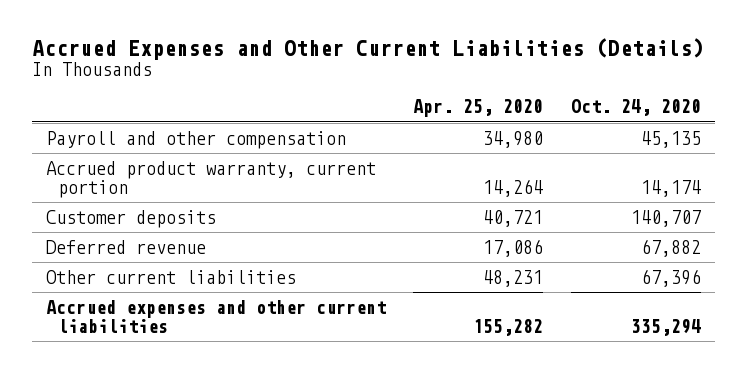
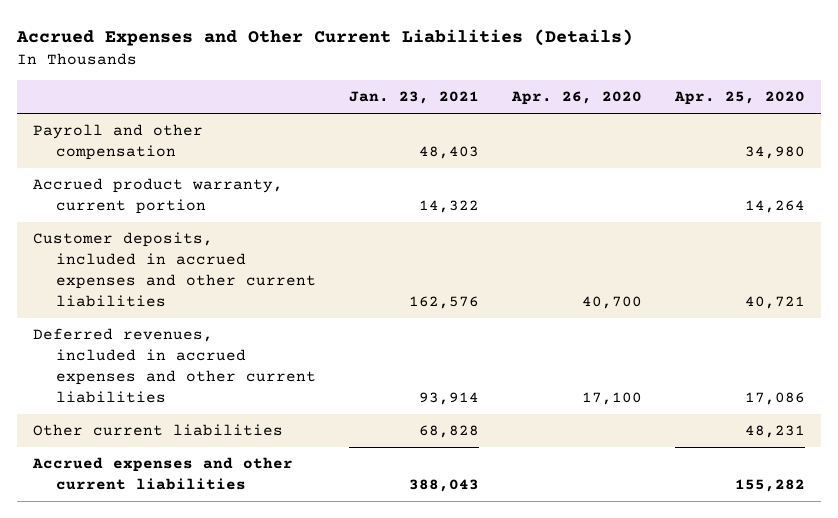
[571,99,702,117] Oct. 24, 2020 -> none
none -> [348,91,479,105] Jan. 23, 2021
none -> [510,91,642,106] Apr. 26, 2020
[45,210,216,229] Customer deposits -> [33,232,316,307] Customer deposits, included in accrued expenses and other current liabilities
[45,240,206,255] Deferred revenue -> [33,328,316,403] Deferred revenues, included in accrued expenses and other current liabilities

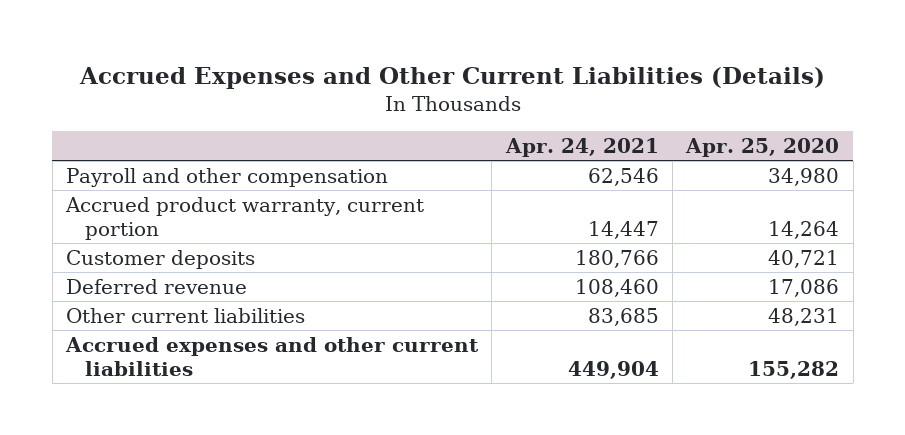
[348,91,479,105] Jan. 23, 2021 -> none
[510,91,642,106] Apr. 26, 2020 -> none
none -> [504,137,659,157] Apr. 24, 2021
[33,232,316,307] Customer deposits, included in accrued expenses and other current liabilities -> [66,249,256,269] Customer deposits
[33,328,316,403] Deferred revenues, included in accrued expenses and other current liabilities -> [66,278,248,294] Deferred revenue

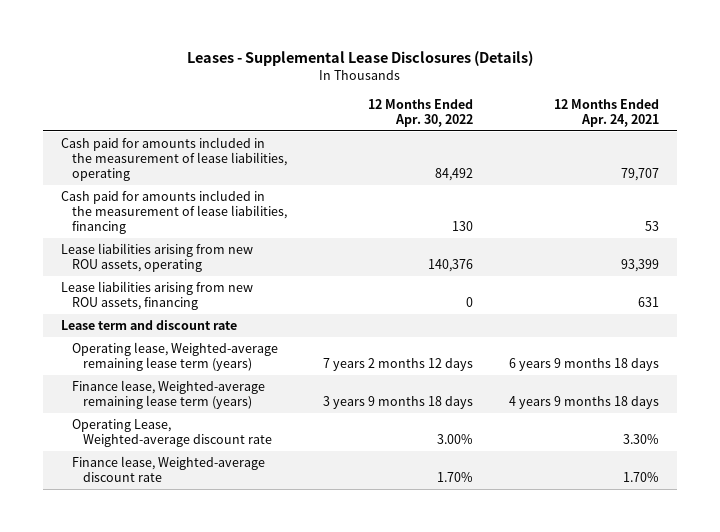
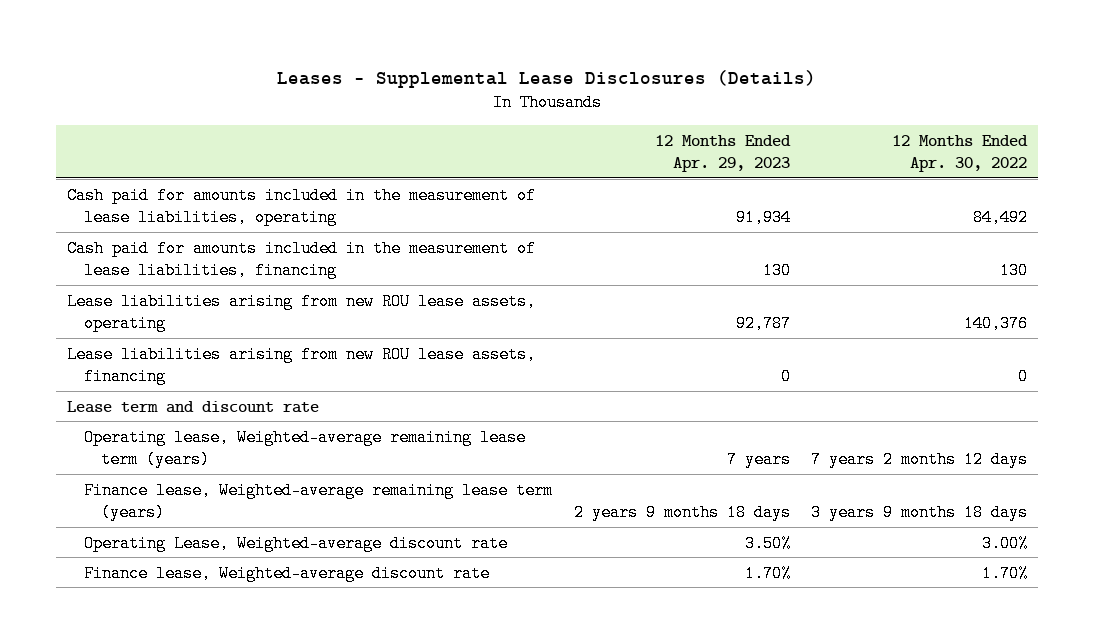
[553,98,659,127] 12 Months Ended Apr. 24, 2021 -> none
none -> [654,134,791,172] 12 Months Ended Apr. 29, 2023
[61,243,254,273] Lease liabilities arising from new ROU assets, operating -> [67,292,537,332] Lease liabilities arising from new ROU lease assets, operating
[61,281,254,311] Lease liabilities arising from new ROU assets, financing -> [67,345,537,385] Lease liabilities arising from new ROU lease assets, financing

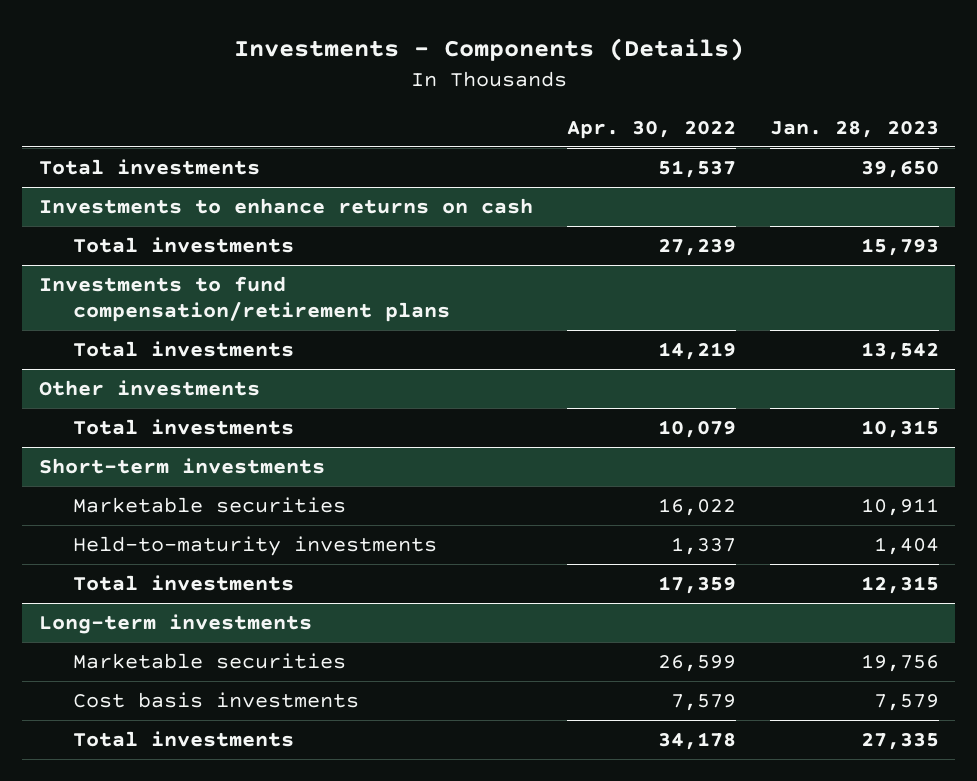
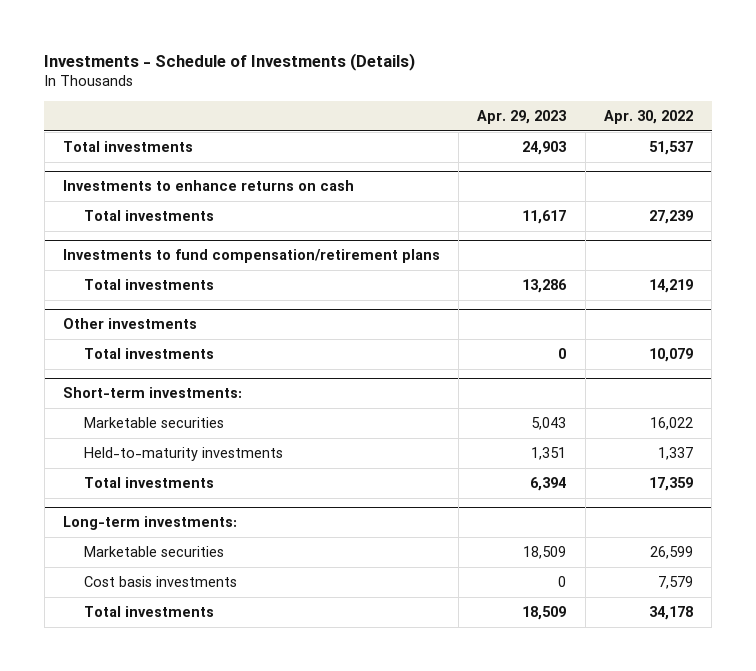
[233,38,744,62] Investments - Components (Details) -> [44,52,416,71] Investments - Schedule of Investments (Details)
[769,121,939,139] Jan. 28, 2023 -> none
none -> [477,109,567,124] Apr. 29, 2023
[38,457,325,474] Short-term investments -> [62,387,242,399] Short-term investments:
[38,613,312,634] Long-term investments -> [62,516,237,531] Long-term investments:

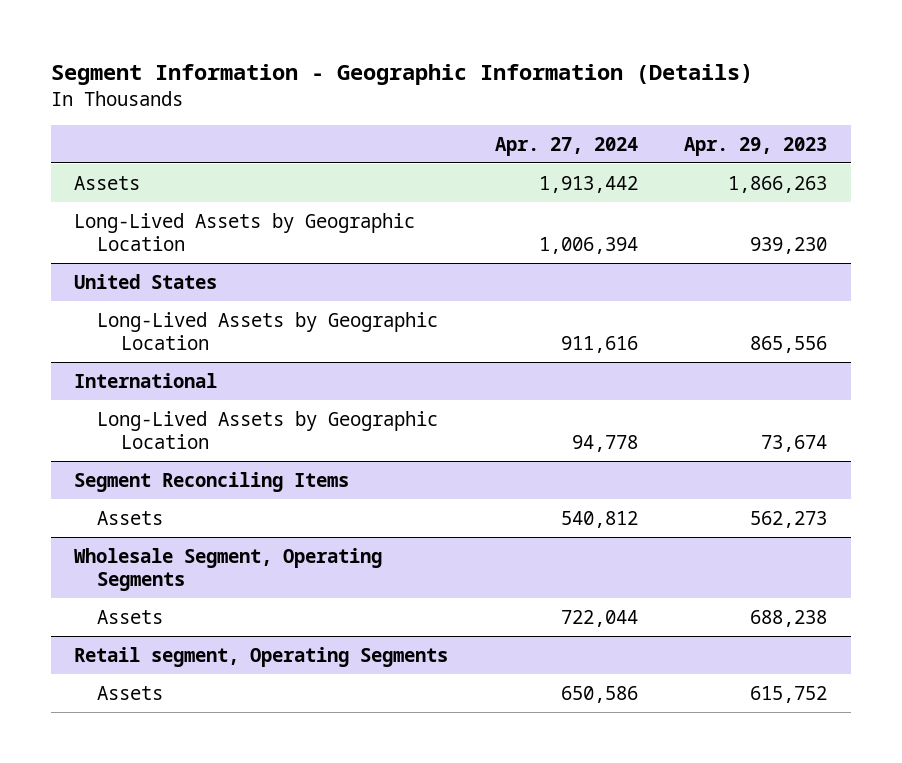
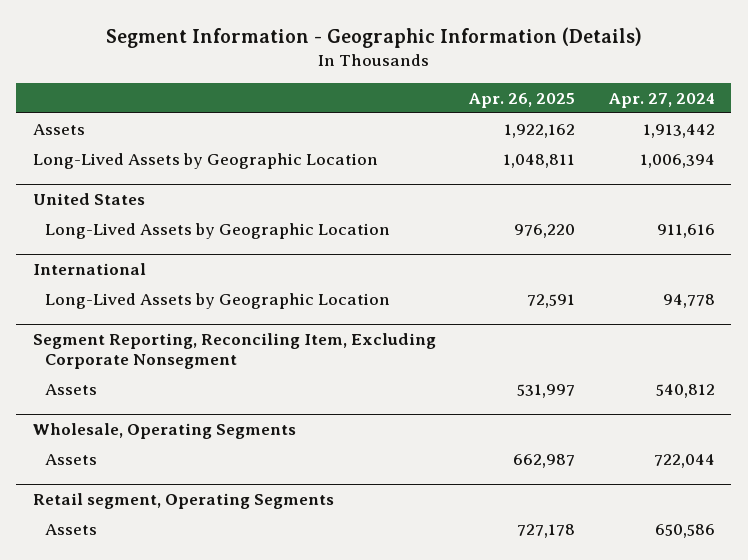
[684,136,828,156] Apr. 29, 2023 -> none
none -> [468,92,576,108] Apr. 26, 2025
[74,471,350,492] Segment Reconciling Items -> [32,333,436,370] Segment Reporting, Reconciling Item, Excluding Corporate Nonsegment
[74,547,383,591] Wholesale Segment, Operating Segments -> [32,423,296,440] Wholesale, Operating Segments

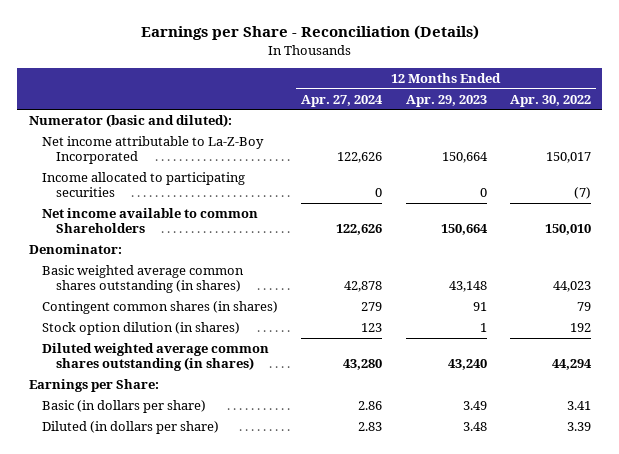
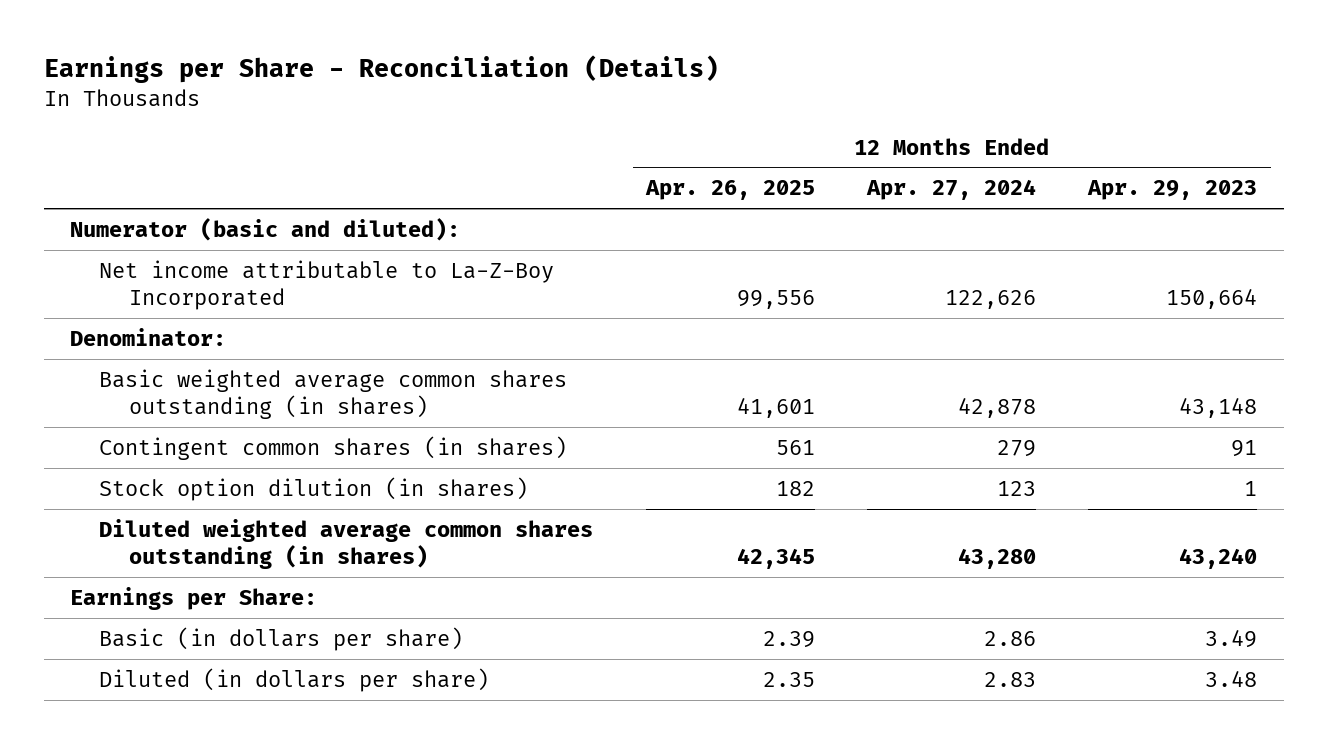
[509,94,591,107] Apr. 30, 2022 -> none
none -> [644,180,815,201] Apr. 26, 2025
[42,172,246,198] Income allocated to participating securities -> none
[42,208,259,234] Net income available to common Shareholders -> none

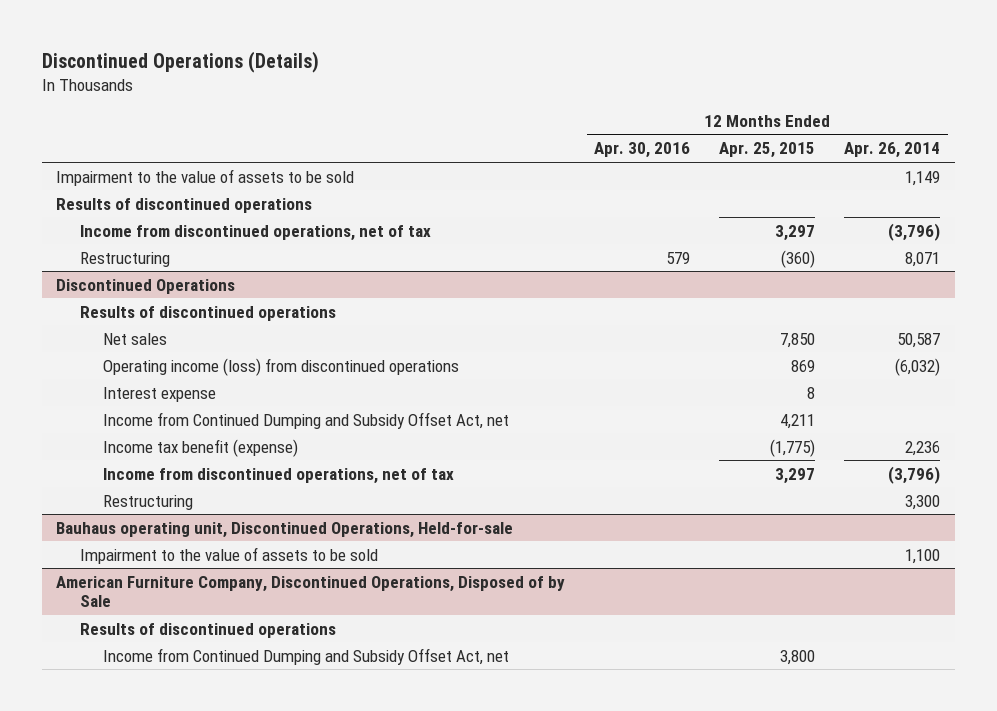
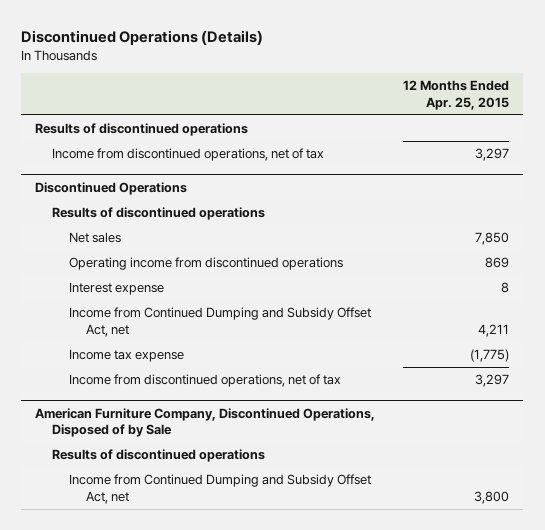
[594,142,691,159] Apr. 30, 2016 -> none
[844,142,941,159] Apr. 26, 2014 -> none
[56,168,355,186] Impairment to the value of assets to be sold -> none
[79,251,170,267] Restructuring -> none
[102,357,459,376] Operating income (loss) from discontinued operations -> [69,257,344,271] Operating income from discontinued operations
[102,438,298,457] Income tax benefit (expense) -> [69,349,185,363] Income tax expense
[102,494,193,510] Restructuring -> none
[56,521,514,538] Bauhaus operating unit, Discontinued Operations, Held-for-sale -> none
[79,546,378,564] Impairment to the value of assets to be sold -> none

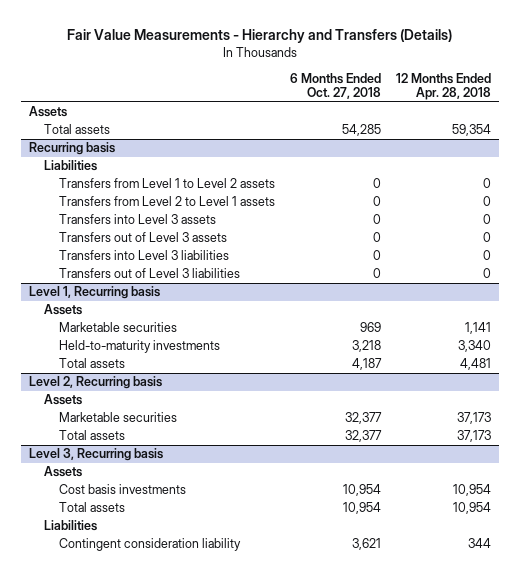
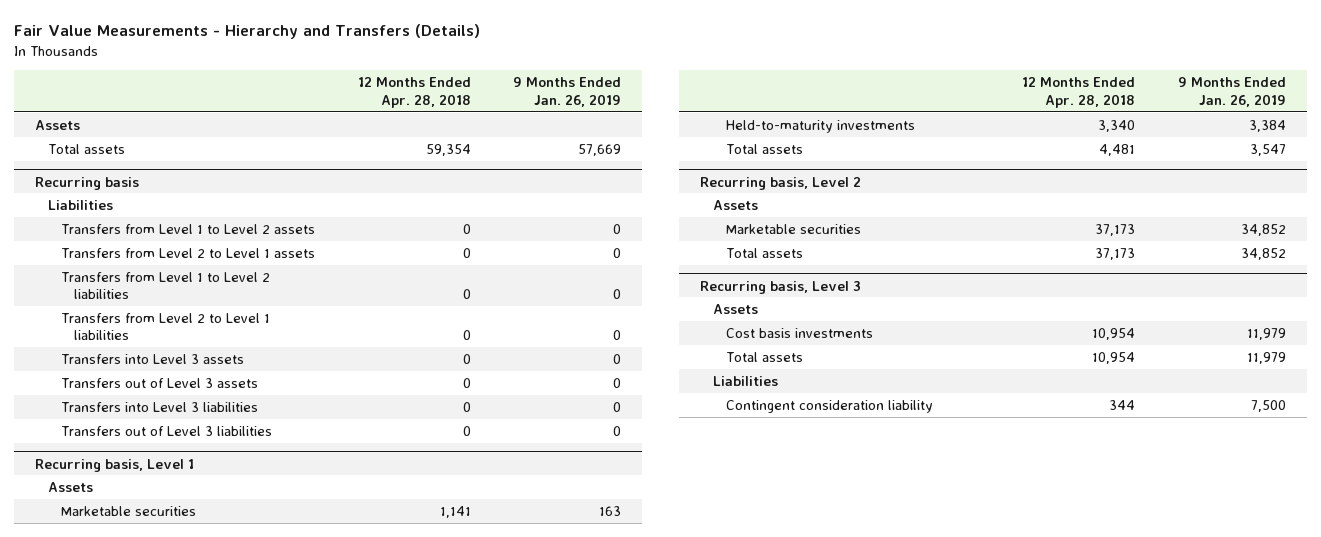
[290,72,382,100] 6 Months Ended Oct. 27, 2018 -> none
none -> [513,76,622,107] 9 Months Ended Jan. 26, 2019
none -> [61,271,271,300] Transfers from Level 1 to Level 2 liabilities
none -> [61,312,271,341] Transfers from Level 2 to Level 1 liabilities
[28,286,160,300] Level 1, Recurring basis -> [35,458,195,472] Recurring basis, Level 1
[28,376,162,390] Level 2, Recurring basis -> [699,176,861,190] Recurring basis, Level 2
[28,448,163,462] Level 3, Recurring basis -> [699,280,861,294] Recurring basis, Level 3

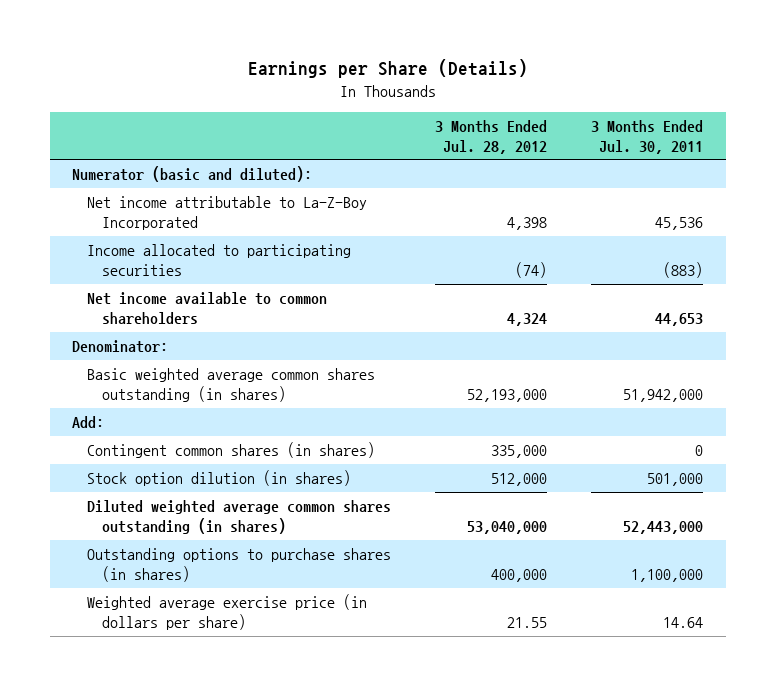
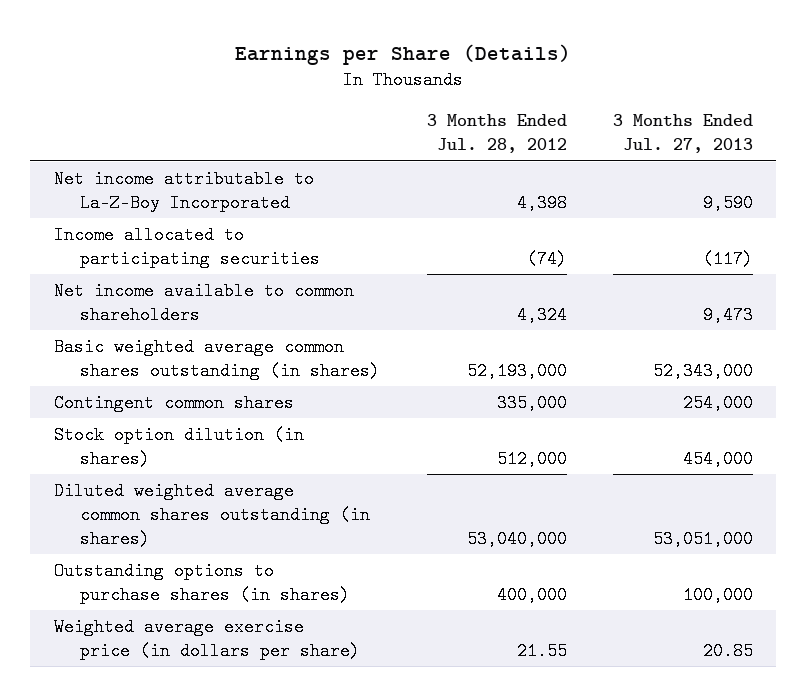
[591,119,704,154] 3 Months Ended Jul. 30, 2011 -> none
none -> [613,114,754,154] 3 Months Ended Jul. 27, 2013
[71,165,312,182] Numerator (basic and diluted): -> none
[71,339,168,353] Denominator: -> none
[71,415,104,428] Add: -> none
[86,441,375,458] Contingent common shares (in shares) -> [53,393,294,412] Contingent common shares

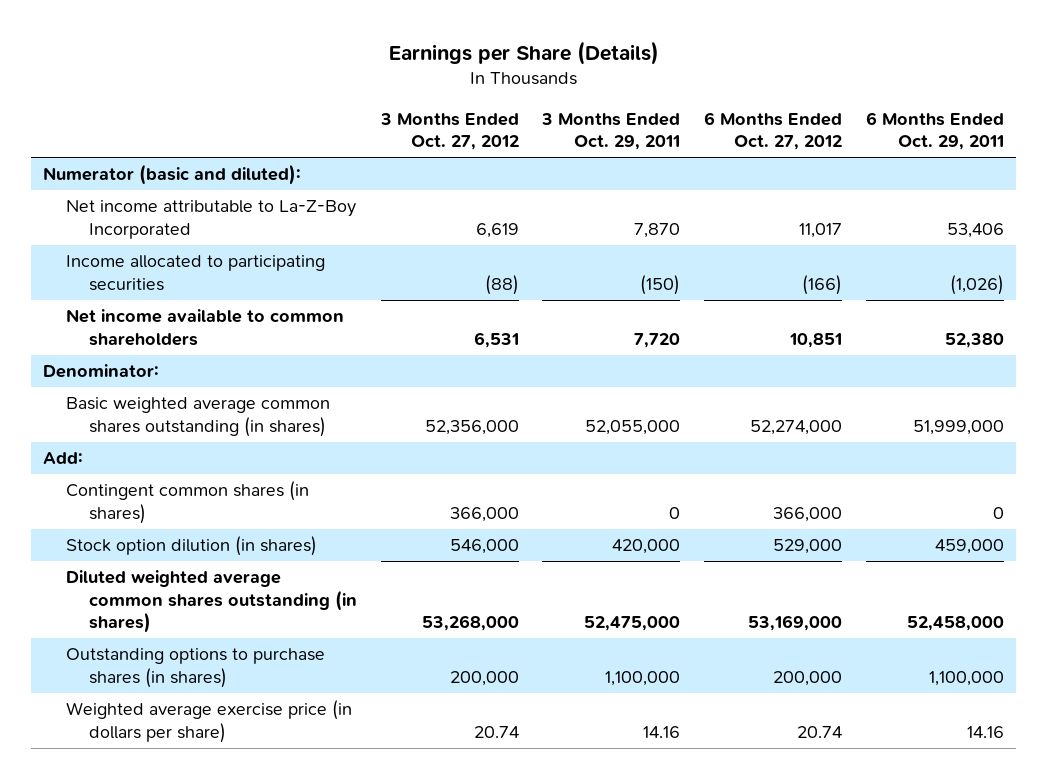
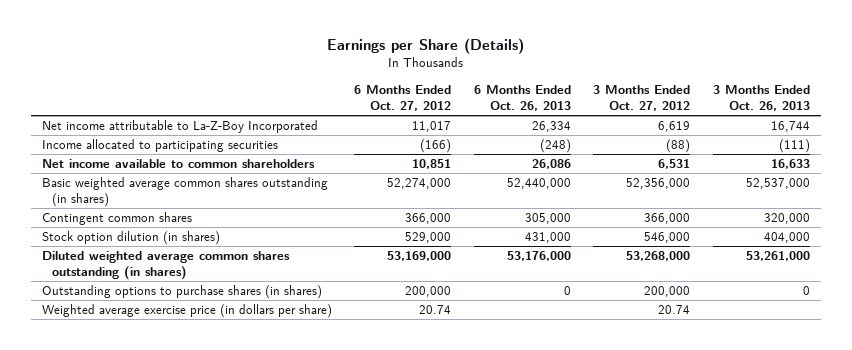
[541,112,681,151] 3 Months Ended Oct. 29, 2011 -> none
[866,111,1005,151] 6 Months Ended Oct. 29, 2011 -> none
none -> [473,85,571,111] 6 Months Ended Oct. 26, 2013
none -> [712,85,810,111] 3 Months Ended Oct. 26, 2013
[43,164,302,186] Numerator (basic and diluted): -> none
[43,364,160,379] Denominator: -> none
[43,452,84,465] Add: -> none
[66,481,310,524] Contingent common shares (in shares) -> [42,212,193,226] Contingent common shares

